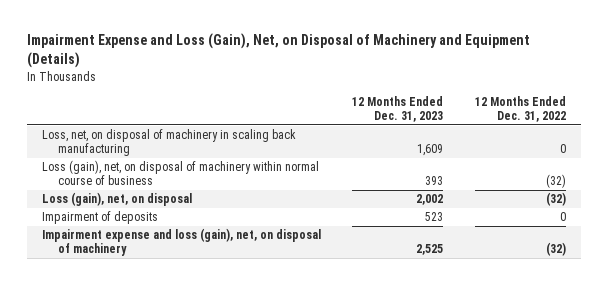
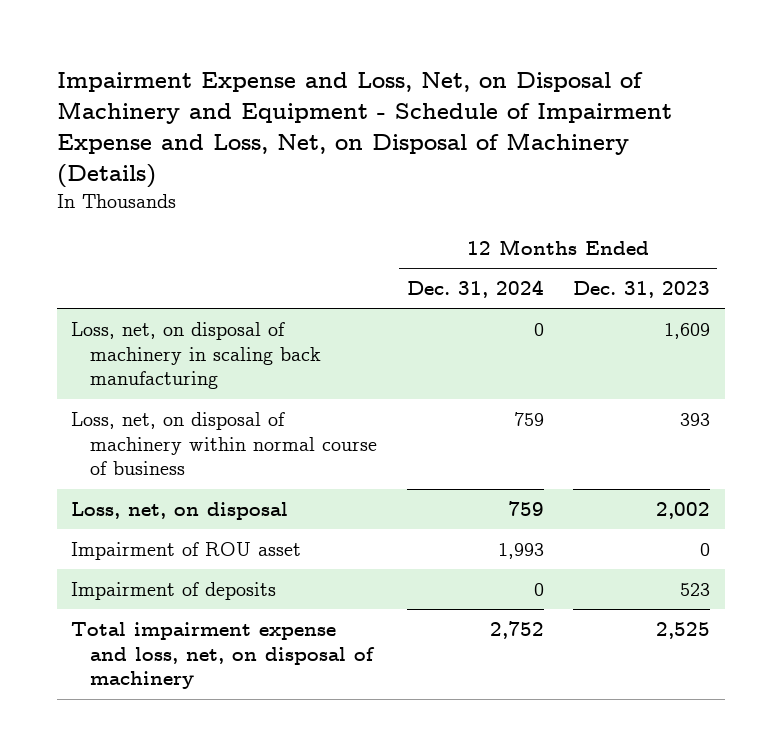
[26,33,530,69] Impairment Expense and Loss (Gain), Net, on Disposal of Machinery and Equipment (Details) -> [56,71,672,188] Impairment Expense and Loss, Net, on Disposal of Machinery and Equipment - Schedule of Impairment Expense and Loss, Net, on Disposal of Machinery (Details)
[474,95,566,123] 12 Months Ended Dec. 31, 2022 -> none
none -> [406,280,544,299] Dec. 31, 2024
[42,160,320,186] Loss (gain), net, on disposal of machinery within normal course of business -> [71,412,378,476] Loss, net, on disposal of machinery within normal course of business
[42,192,193,207] Loss (gain), net, on disposal -> [71,502,289,521] Loss, net, on disposal
none -> [71,542,302,561] Impairment of ROU asset
[42,228,322,257] Impairment expense and loss (gain), net, on disposal of machinery -> [71,622,376,690] Total impairment expense and loss, net, on disposal of machinery

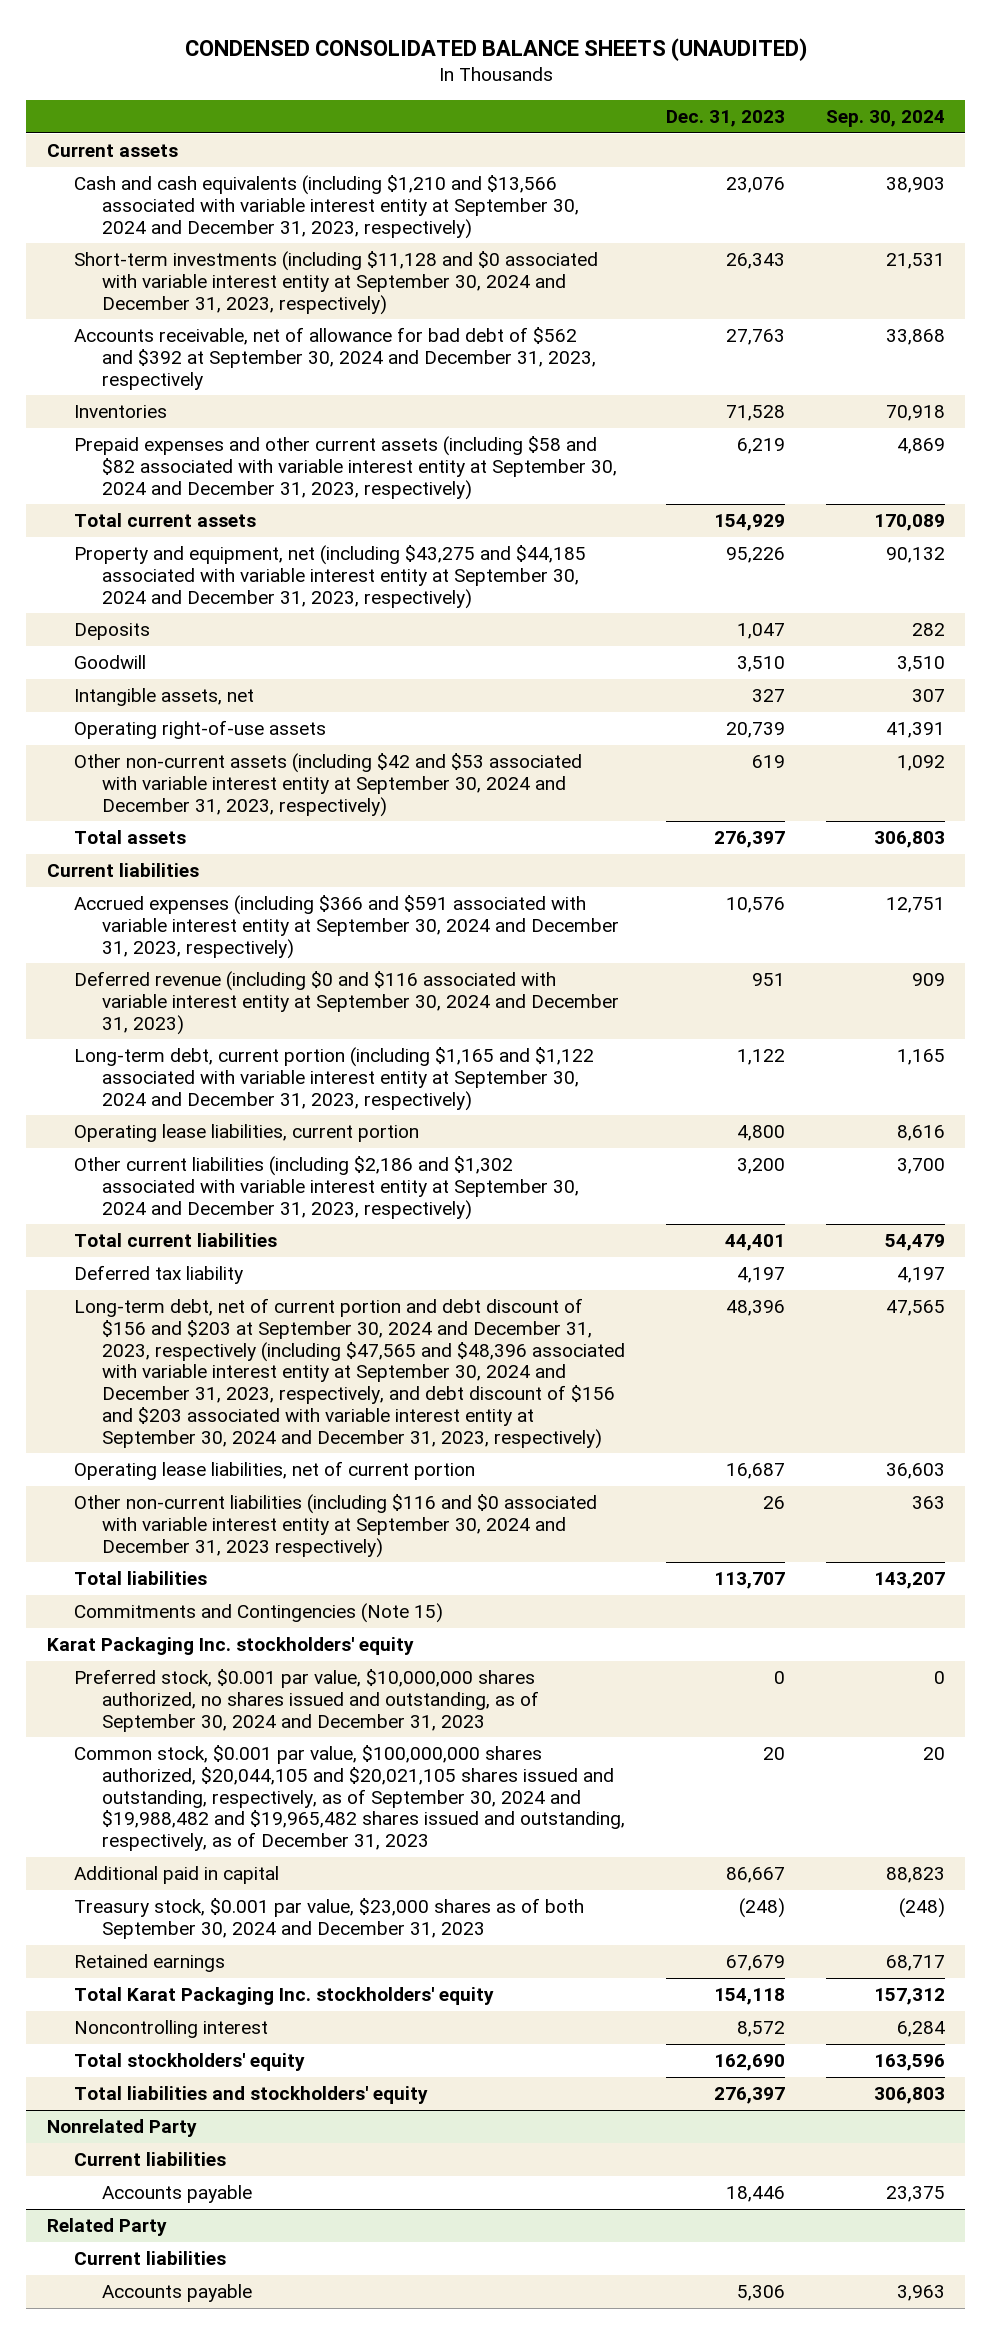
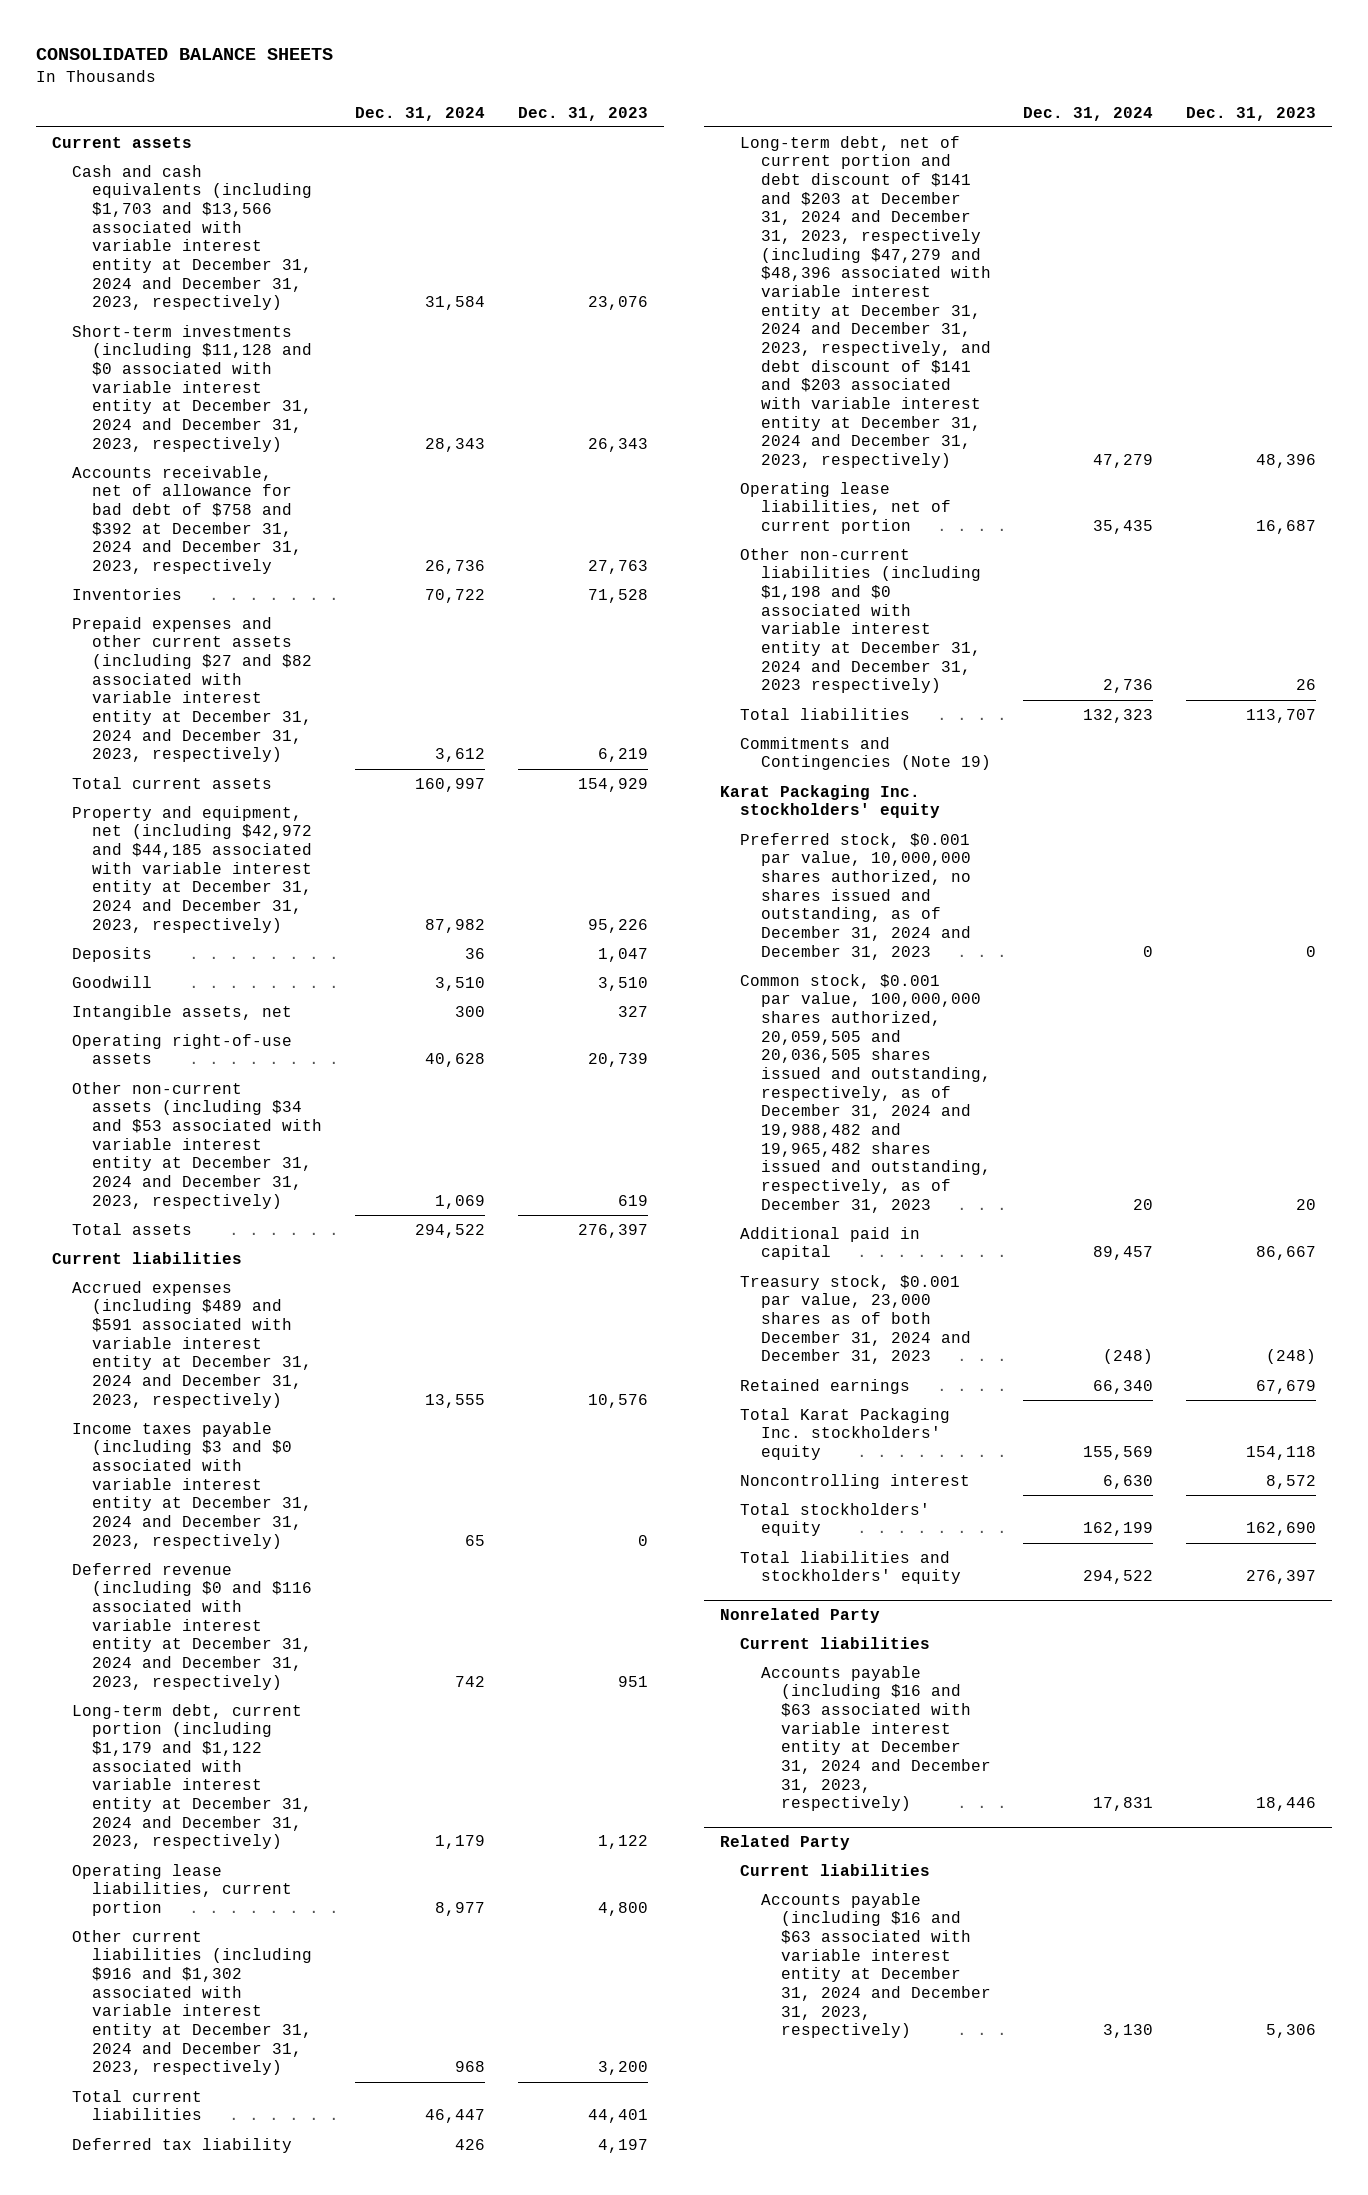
[184,37,807,61] CONDENSED CONSOLIDATED BALANCE SHEETS (UNAUDITED) -> [35,48,333,61] CONSOLIDATED BALANCE SHEETS
[825,110,945,128] Sep. 30, 2024 -> none
none -> [355,106,486,121] Dec. 31, 2024
[74,175,579,239] Cash and cash equivalents (including $1,210 and $13,566 associated with variable interest entity at September 30, 2024 and December 31, 2023, respectively) -> [72,164,313,311] Cash and cash equivalents (including $1,703 and $13,566 associated with variable interest entity at December 31, 2024 and December 31, 2023, respectively)
[74,251,599,315] Short-term investments (including $11,128 and $0 associated with variable interest entity at September 30, 2024 and December 31, 2023, respectively) -> [72,324,313,452] Short-term investments (including $11,128 and $0 associated with variable interest entity at December 31, 2024 and December 31, 2023, respectively)
[74,327,596,390] Accounts receivable, net of allowance for bad debt of $562 and $392 at September 30, 2024 and December 31, 2023, respectively -> [72,465,303,575] Accounts receivable, net of allowance for bad debt of $758 and $392 at December 31, 2024 and December 31, 2023, respectively
[74,436,617,500] Prepaid expenses and other current assets (including $58 and $82 associated with variable interest entity at September 30, 2024 and December 31, 2023, respectively) -> [72,616,313,763] Prepaid expenses and other current assets (including $27 and $82 associated with variable interest entity at December 31, 2024 and December 31, 2023, respectively)
[74,545,587,609] Property and equipment, net (including $43,275 and $44,185 associated with variable interest entity at September 30, 2024 and December 31, 2023, respectively) -> [72,805,313,933] Property and equipment, net (including $42,972 and $44,185 associated with variable interest entity at December 31, 2024 and December 31, 2023, respectively)
[74,753,583,817] Other non-current assets (including $42 and $53 associated with variable interest entity at September 30, 2024 and December 31, 2023, respectively) -> [72,1081,323,1209] Other non-current assets (including $34 and $53 associated with variable interest entity at December 31, 2024 and December 31, 2023, respectively)
[74,895,619,959] Accrued expenses (including $366 and $591 associated with variable interest entity at September 30, 2024 and December 31, 2023, respectively) -> [72,1280,313,1408] Accrued expenses (including $489 and $591 associated with variable interest entity at December 31, 2024 and December 31, 2023, respectively)
none -> [72,1421,313,1549] Income taxes payable (including $3 and $0 associated with variable interest entity at December 31, 2024 and December 31, 2023, respectively)
[74,971,619,1035] Deferred revenue (including $0 and $116 associated with variable interest entity at September 30, 2024 and December 31, 2023) -> [72,1562,313,1690] Deferred revenue (including $0 and $116 associated with variable interest entity at December 31, 2024 and December 31, 2023, respectively)
[74,1047,595,1111] Long-term debt, current portion (including $1,165 and $1,122 associated with variable interest entity at September 30, 2024 and December 31, 2023, respectively) -> [72,1703,313,1850] Long-term debt, current portion (including $1,179 and $1,122 associated with variable interest entity at December 31, 2024 and December 31, 2023, respectively)
[74,1156,579,1220] Other current liabilities (including $2,186 and $1,302 associated with variable interest entity at September 30, 2024 and December 31, 2023, respectively) -> [72,1929,313,2076] Other current liabilities (including $916 and $1,302 associated with variable interest entity at December 31, 2024 and December 31, 2023, respectively)
[74,1298,625,1449] Long-term debt, net of current portion and debt discount of $156 and $203 at September 30, 2024 and December 31, 2023, respectively (including $47,565 and $48,396 associated with variable interest entity at September 30, 2024 and December 31, 2023, respectively, and debt discount of $156 and $203 associated with variable interest entity at September 30, 2024 and December 31, 2023, respectively) -> [740,135,991,468] Long-term debt, net of current portion and debt discount of $141 and $203 at December 31, 2024 and December 31, 2023, respectively (including $47,279 and $48,396 associated with variable interest entity at December 31, 2024 and December 31, 2023, respectively, and debt discount of $141 and $203 associated with variable interest entity at December 31, 2024 and December 31, 2023, respectively)
[74,1494,598,1558] Other non-current liabilities (including $116 and $0 associated with variable interest entity at September 30, 2024 and December 31, 2023 respectively) -> [740,547,981,694] Other non-current liabilities (including $1,198 and $0 associated with variable interest entity at December 31, 2024 and December 31, 2023 respectively)
[74,1603,444,1624] Commitments and Contingencies (Note 15) -> [740,736,991,771] Commitments and Contingencies (Note 19)
[74,1669,539,1732] Preferred stock, $0.001 par value, $10,000,000 shares authorized, no shares issued and outstanding, as of September 30, 2024 and December 31, 2023 -> [740,832,971,960] Preferred stock, $0.001 par value, 10,000,000 shares authorized, no shares issued and outstanding, as of December 31, 2024 and December 31, 2023
[74,1745,625,1852] Common stock, $0.001 par value, $100,000,000 shares authorized, $20,044,105 and $20,021,105 shares issued and outstanding, respectively, as of September 30, 2024 and $19,988,482 and $19,965,482 shares issued and outstanding, respectively, as of December 31, 2023 -> [740,973,991,1213] Common stock, $0.001 par value, 100,000,000 shares authorized, 20,059,505 and 20,036,505 shares issued and outstanding, respectively, as of December 31, 2024 and 19,988,482 and 19,965,482 shares issued and outstanding, respectively, as of December 31, 2023
[74,1898,585,1939] Treasury stock, $0.001 par value, $23,000 shares as of both September 30, 2024 and December 31, 2023 -> [740,1274,971,1365] Treasury stock, $0.001 par value, 23,000 shares as of both December 31, 2024 and December 31, 2023
[101,2185,252,2204] Accounts payable -> [760,1665,991,1812] Accounts payable (including $16 and $63 associated with variable interest entity at December 31, 2024 and December 31, 2023, respectively)
[101,2284,252,2303] Accounts payable -> [760,1892,991,2039] Accounts payable (including $16 and $63 associated with variable interest entity at December 31, 2024 and December 31, 2023, respectively)

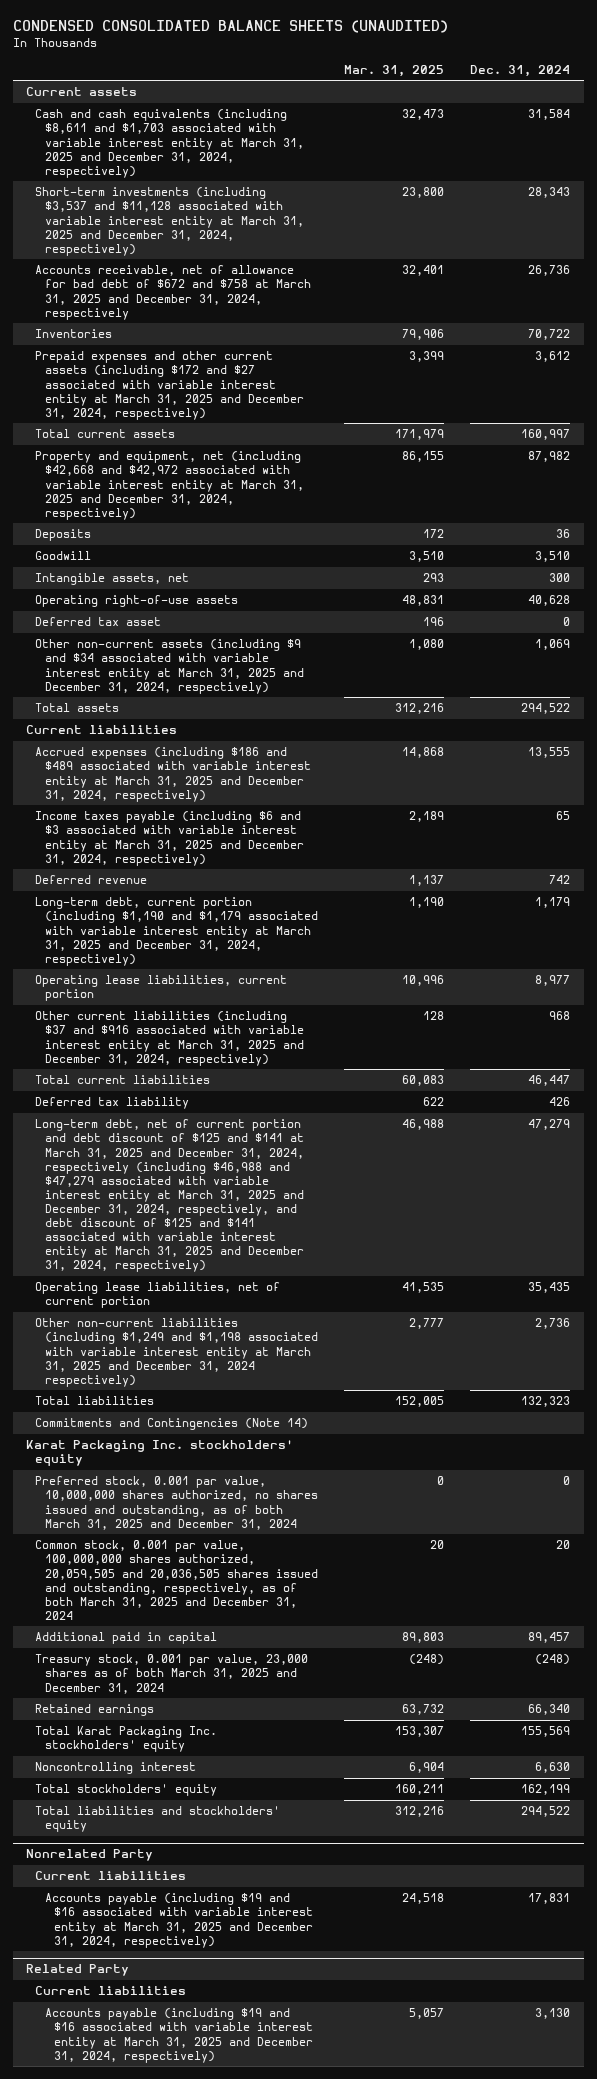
[35,48,333,61] CONSOLIDATED BALANCE SHEETS -> [13,20,449,34] CONDENSED CONSOLIDATED BALANCE SHEETS (UNAUDITED)
[517,106,648,121] Dec. 31, 2023 -> none
none -> [344,64,445,77] Mar. 31, 2025
[72,164,313,311] Cash and cash equivalents (including $1,703 and $13,566 associated with variable interest entity at December 31, 2024 and December 31, 2023, respectively) -> [35,109,304,178] Cash and cash equivalents (including $8,611 and $1,703 associated with variable interest entity at March 31, 2025 and December 31, 2024, respectively)
[72,324,313,452] Short-term investments (including $11,128 and $0 associated with variable interest entity at December 31, 2024 and December 31, 2023, respectively) -> [35,187,304,256] Short-term investments (including $3,537 and $11,128 associated with variable interest entity at March 31, 2025 and December 31, 2024, respectively)
[72,465,303,575] Accounts receivable, net of allowance for bad debt of $758 and $392 at December 31, 2024 and December 31, 2023, respectively -> [35,265,311,320] Accounts receivable, net of allowance for bad debt of $672 and $758 at March 31, 2025 and December 31, 2024, respectively
[72,616,313,763] Prepaid expenses and other current assets (including $27 and $82 associated with variable interest entity at December 31, 2024 and December 31, 2023, respectively) -> [35,351,304,420] Prepaid expenses and other current assets (including $172 and $27 associated with variable interest entity at March 31, 2025 and December 31, 2024, respectively)
[72,805,313,933] Property and equipment, net (including $42,972 and $44,185 associated with variable interest entity at December 31, 2024 and December 31, 2023, respectively) -> [35,451,304,520] Property and equipment, net (including $42,668 and $42,972 associated with variable interest entity at March 31, 2025 and December 31, 2024, respectively)
none -> [35,617,162,627] Deferred tax asset
[72,1081,323,1209] Other non-current assets (including $34 and $53 associated with variable interest entity at December 31, 2024 and December 31, 2023, respectively) -> [35,639,304,694] Other non-current assets (including $9 and $34 associated with variable interest entity at March 31, 2025 and December 31, 2024, respectively)
[72,1280,313,1408] Accrued expenses (including $489 and $591 associated with variable interest entity at December 31, 2024 and December 31, 2023, respectively) -> [35,747,311,802] Accrued expenses (including $186 and $489 associated with variable interest entity at March 31, 2025 and December 31, 2024, respectively)
[72,1421,313,1549] Income taxes payable (including $3 and $0 associated with variable interest entity at December 31, 2024 and December 31, 2023, respectively) -> [35,811,304,866] Income taxes payable (including $6 and $3 associated with variable interest entity at March 31, 2025 and December 31, 2024, respectively)
[72,1562,313,1690] Deferred revenue (including $0 and $116 associated with variable interest entity at December 31, 2024 and December 31, 2023, respectively) -> [35,875,148,885] Deferred revenue
[72,1703,313,1850] Long-term debt, current portion (including $1,179 and $1,122 associated with variable interest entity at December 31, 2024 and December 31, 2023, respectively) -> [35,897,318,966] Long-term debt, current portion (including $1,190 and $1,179 associated with variable interest entity at March 31, 2025 and December 31, 2024, respectively)
[72,1929,313,2076] Other current liabilities (including $916 and $1,302 associated with variable interest entity at December 31, 2024 and December 31, 2023, respectively) -> [35,1011,304,1066] Other current liabilities (including $37 and $916 associated with variable interest entity at March 31, 2025 and December 31, 2024, respectively)
[740,135,991,468] Long-term debt, net of current portion and debt discount of $141 and $203 at December 31, 2024 and December 31, 2023, respectively (including $47,279 and $48,396 associated with variable interest entity at December 31, 2024 and December 31, 2023, respectively, and debt discount of $141 and $203 associated with variable interest entity at December 31, 2024 and December 31, 2023, respectively) -> [35,1119,304,1273] Long-term debt, net of current portion and debt discount of $125 and $141 at March 31, 2025 and December 31, 2024, respectively (including $46,988 and $47,279 associated with variable interest entity at March 31, 2025 and December 31, 2024, respectively, and debt discount of $125 and $141 associated with variable interest entity at March 31, 2025 and December 31, 2024, respectively)
[740,547,981,694] Other non-current liabilities (including $1,198 and $0 associated with variable interest entity at December 31, 2024 and December 31, 2023 respectively) -> [35,1318,318,1387] Other non-current liabilities (including $1,249 and $1,198 associated with variable interest entity at March 31, 2025 and December 31, 2024 respectively)
[740,736,991,771] Commitments and Contingencies (Note 19) -> [35,1418,309,1431] Commitments and Contingencies (Note 14)
[740,832,971,960] Preferred stock, $0.001 par value, 10,000,000 shares authorized, no shares issued and outstanding, as of December 31, 2024 and December 31, 2023 -> [35,1476,318,1530] Preferred stock, 0.001 par value, 10,000,000 shares authorized, no shares issued and outstanding, as of both March 31, 2025 and December 31, 2024
[740,973,991,1213] Common stock, $0.001 par value, 100,000,000 shares authorized, 20,059,505 and 20,036,505 shares issued and outstanding, respectively, as of December 31, 2024 and 19,988,482 and 19,965,482 shares issued and outstanding, respectively, as of December 31, 2023 -> [35,1540,318,1620] Common stock, 0.001 par value, 100,000,000 shares authorized, 20,059,505 and 20,036,505 shares issued and outstanding, respectively, as of both March 31, 2025 and December 31, 2024
[740,1274,971,1365] Treasury stock, $0.001 par value, 23,000 shares as of both December 31, 2024 and December 31, 2023 -> [35,1654,309,1694] Treasury stock, 0.001 par value, 23,000 shares as of both March 31, 2025 and December 31, 2024
[760,1665,991,1812] Accounts payable (including $16 and $63 associated with variable interest entity at December 31, 2024 and December 31, 2023, respectively) -> [44,1893,313,1948] Accounts payable (including $19 and $16 associated with variable interest entity at March 31, 2025 and December 31, 2024, respectively)
[760,1892,991,2039] Accounts payable (including $16 and $63 associated with variable interest entity at December 31, 2024 and December 31, 2023, respectively) -> [44,2008,313,2063] Accounts payable (including $19 and $16 associated with variable interest entity at March 31, 2025 and December 31, 2024, respectively)

